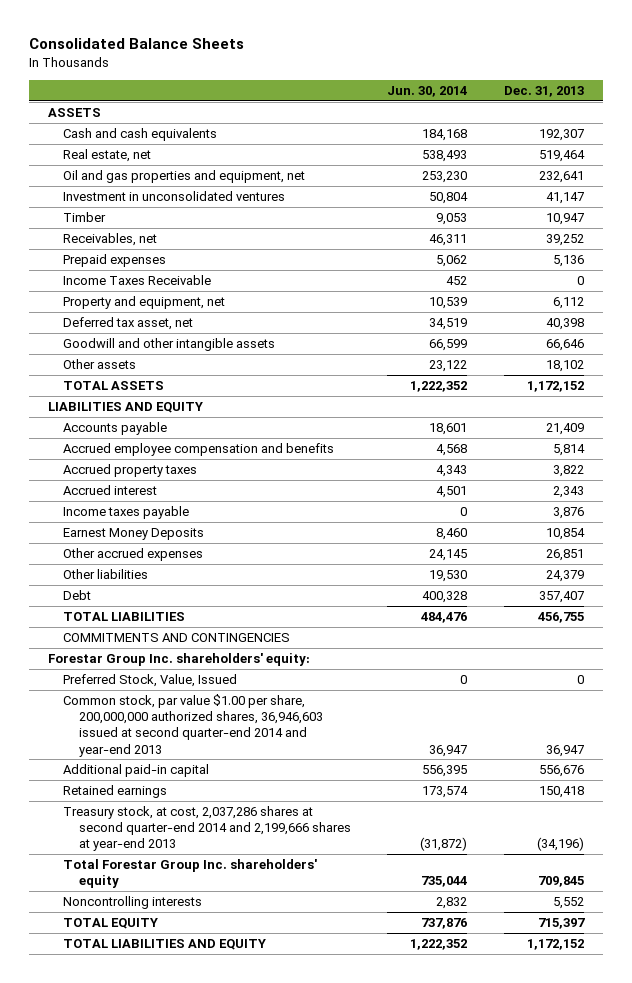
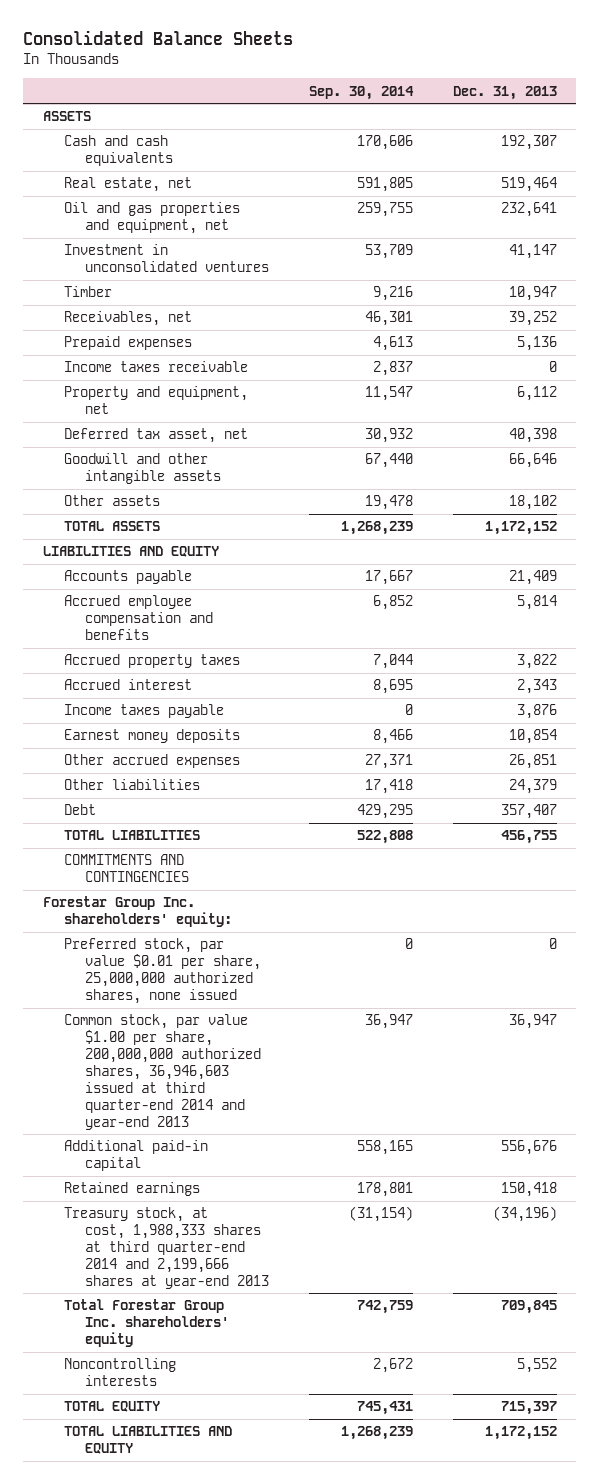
[387,85,468,97] Jun. 30, 2014 -> none
none -> [309,85,415,100] Sep. 30, 2014
[63,274,212,285] Income Taxes Receivable -> [64,361,249,373] Income taxes receivable
[63,527,205,540] Earnest Money Deposits -> [64,729,241,744] Earnest money deposits
[63,673,238,687] Preferred Stock, Value, Issued -> [64,938,262,1005] Preferred stock, par value $0.01 per share, 25,000,000 authorized shares, none issued
[63,693,323,757] Common stock, par value $1.00 per share, 200,000,000 authorized shares, 36,946,603 issued at second quarter-end 2014 and year-end 2013 -> [64,1014,262,1130] Common stock, par value $1.00 per share, 200,000,000 authorized shares, 36,946,603 issued at third quarter-end 2014 and year-end 2013
[63,805,351,852] Treasury stock, at cost, 2,037,286 shares at second quarter-end 2014 and 2,199,666 shares at year-end 2013 -> [64,1207,270,1290] Treasury stock, at cost, 1,988,333 shares at third quarter-end 2014 and 2,199,666 shares at year-end 2013

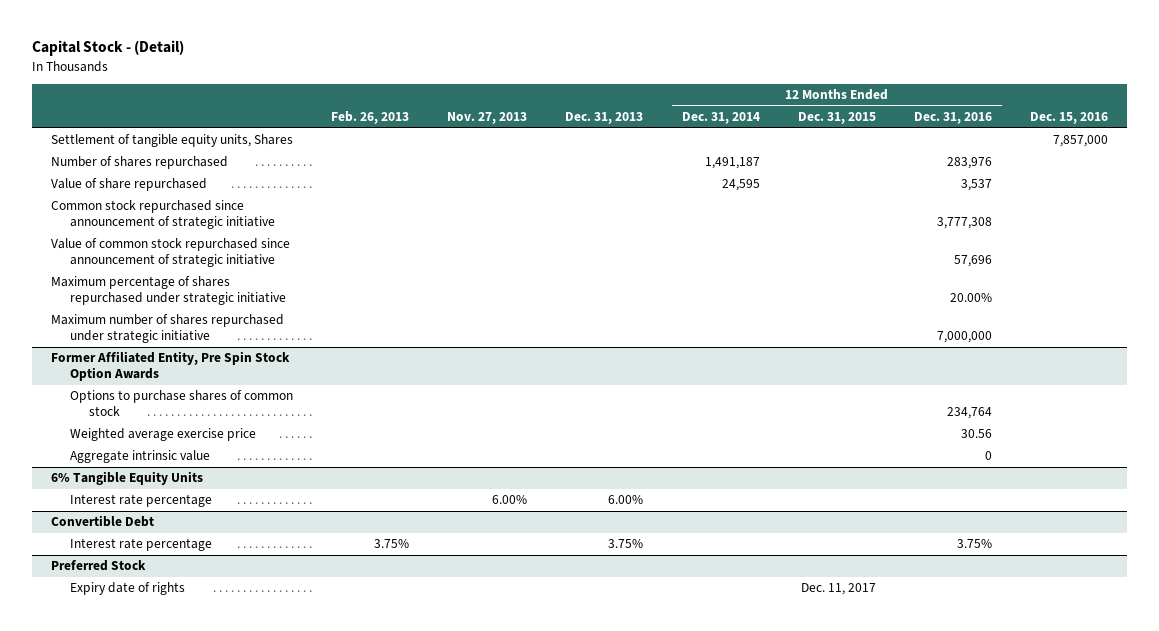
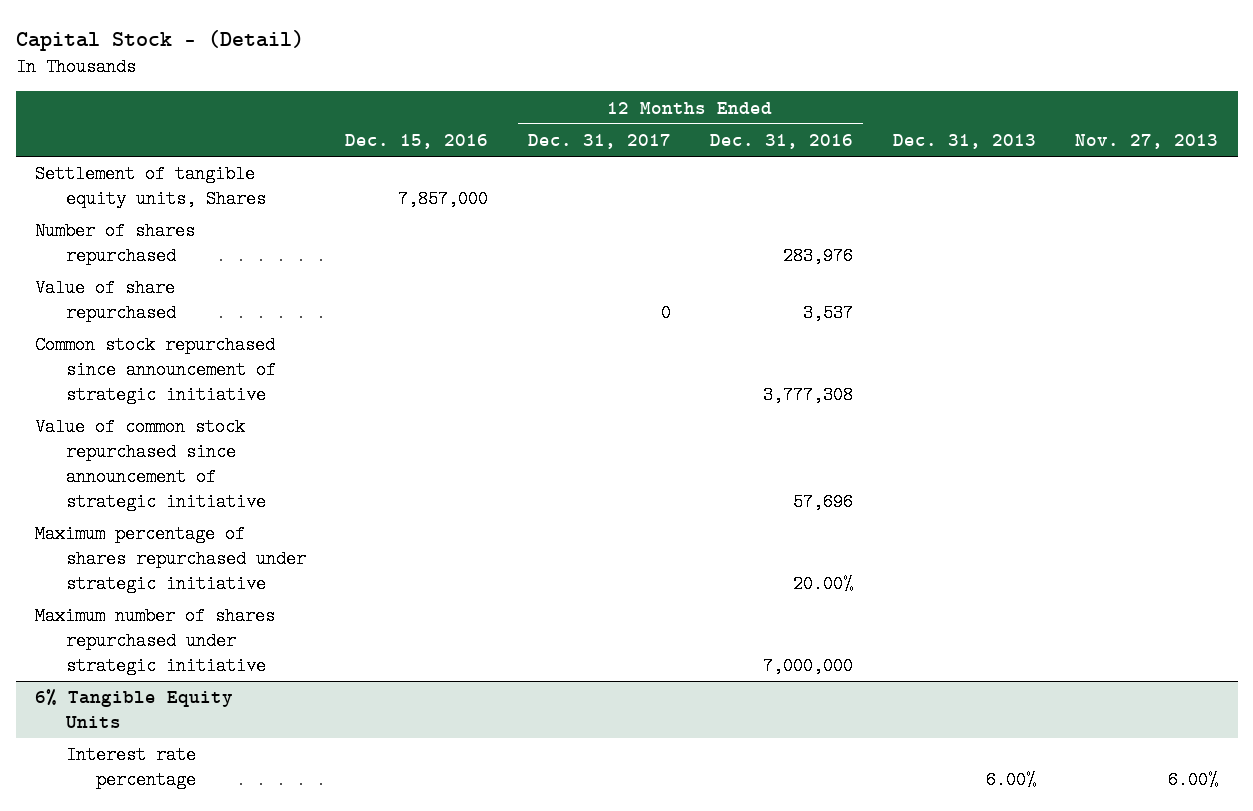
[331,111,410,125] Feb. 26, 2013 -> none
[681,112,760,125] Dec. 31, 2014 -> none
[797,112,876,125] Dec. 31, 2015 -> none
none -> [527,133,671,149] Dec. 31, 2017
[50,351,290,382] Former Affiliated Entity, Pre Spin Stock Option Awards -> none
[69,390,293,417] Options to purchase shares of common stock -> none
[69,428,256,442] Weighted average exercise price -> none
[69,450,210,464] Aggregate intrinsic value -> none
[50,515,154,528] Convertible Debt -> none
[69,538,212,552] Interest rate percentage -> none
[50,560,146,572] Preferred Stock -> none
[69,582,185,596] Expiry date of rights -> none

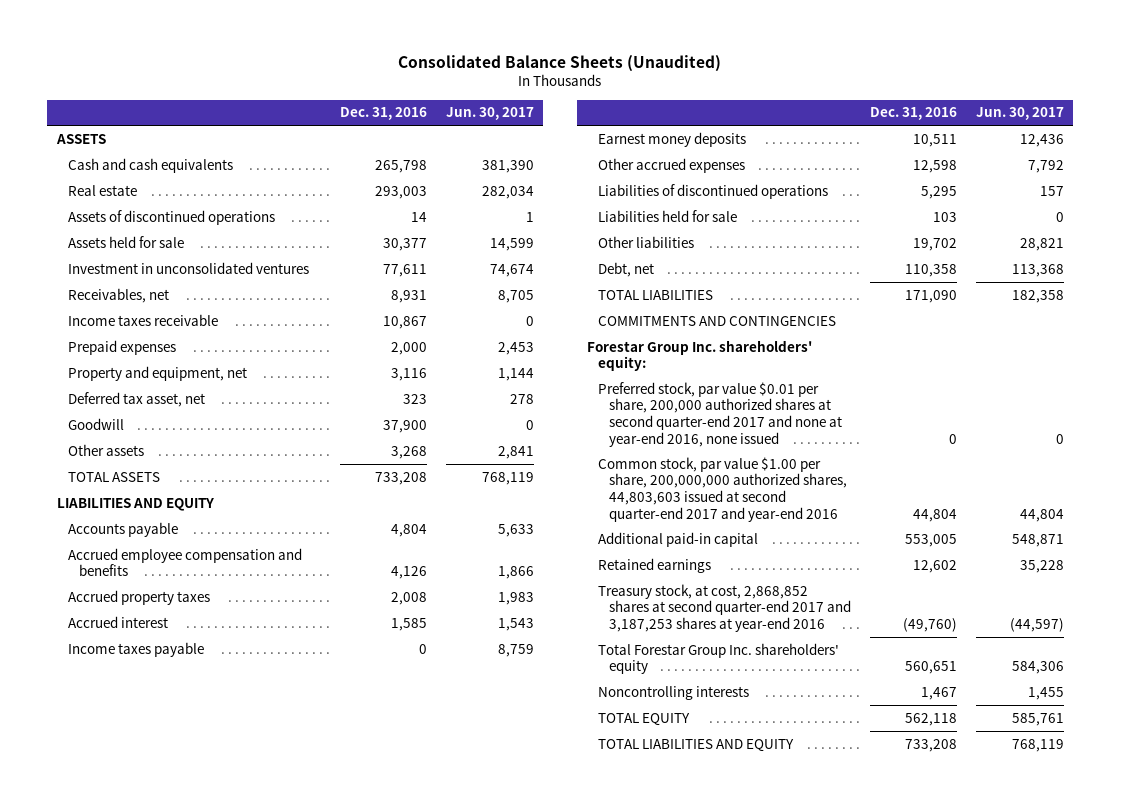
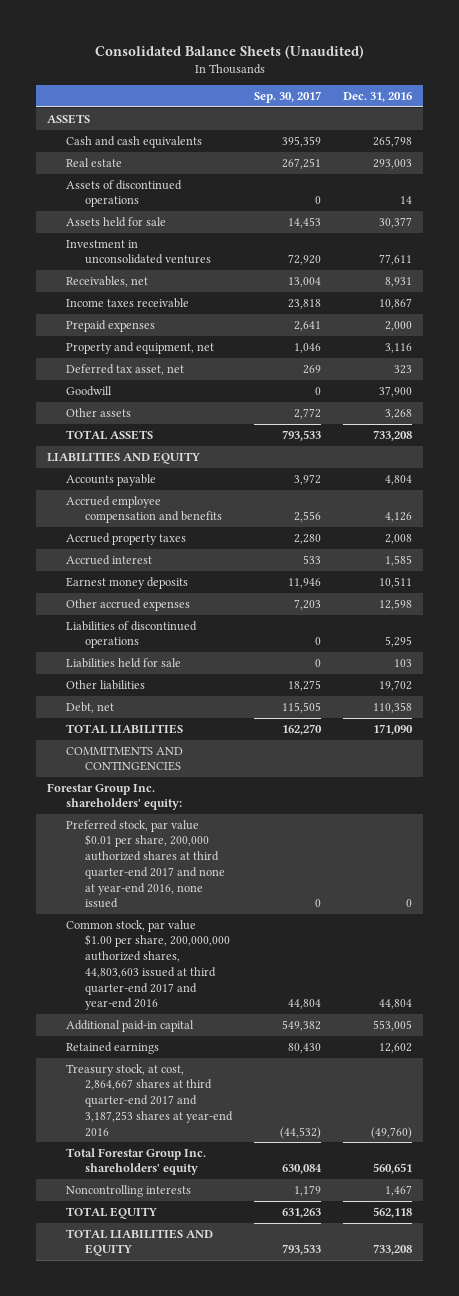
[445,107,534,121] Jun. 30, 2017 -> none
none -> [254,91,322,104] Sep. 30, 2017
[67,641,204,657] Income taxes payable -> none
[597,381,842,447] Preferred stock, par value $0.01 per share, 200,000 authorized shares at second quarter-end 2017 and none at year-end 2016, none issued -> [66,819,226,909] Preferred stock, par value $0.01 per share, 200,000 authorized shares at third quarter-end 2017 and none at year-end 2016, none issued
[597,456,847,522] Common stock, par value $1.00 per share, 200,000,000 authorized shares, 44,803,603 issued at second quarter-end 2017 and year-end 2016 -> [66,919,231,1011] Common stock, par value $1.00 per share, 200,000,000 authorized shares, 44,803,603 issued at third quarter-end 2017 and year-end 2016
[597,583,851,632] Treasury stock, at cost, 2,868,852 shares at second quarter-end 2017 and 3,187,253 shares at year-end 2016 -> [66,1063,234,1137] Treasury stock, at cost, 2,864,667 shares at third quarter-end 2017 and 3,187,253 shares at year-end 2016

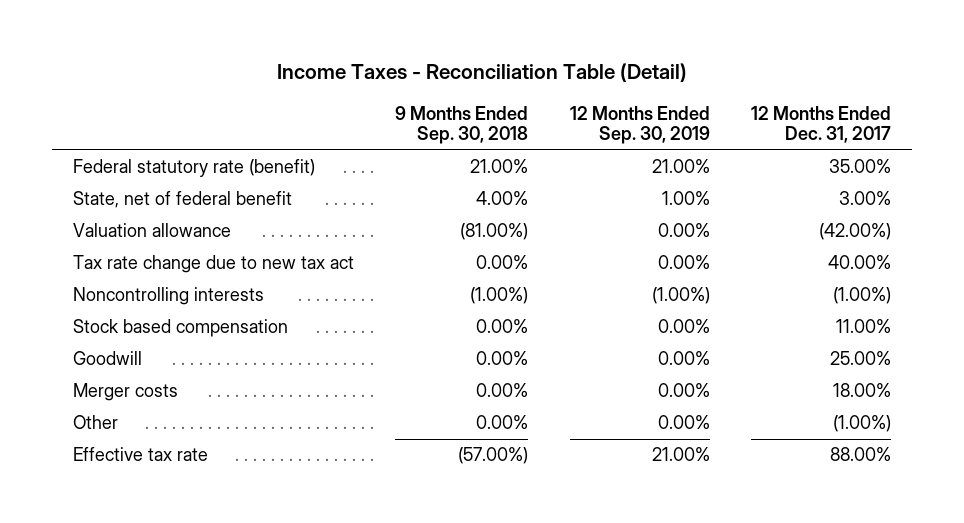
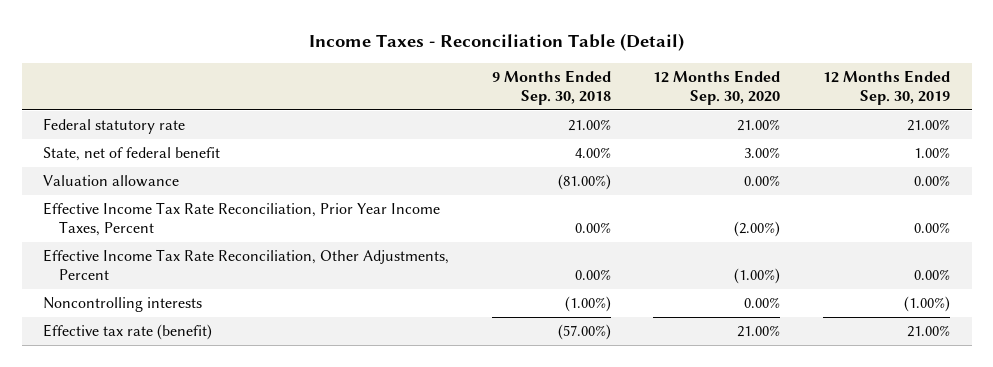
[751,105,892,144] 12 Months Ended Dec. 31, 2017 -> none
none -> [653,69,781,105] 12 Months Ended Sep. 30, 2020
[72,159,315,178] Federal statutory rate (benefit) -> [43,118,186,135] Federal statutory rate
[72,255,354,274] Tax rate change due to new tax act -> none
none -> [43,202,441,237] Effective Income Tax Rate Reconciliation, Prior Year Income Taxes, Percent
none -> [43,249,450,281] Effective Income Tax Rate Reconciliation, Other Adjustments, Percent
[72,319,288,338] Stock based compensation -> none
[72,351,142,366] Goodwill -> none
[72,383,178,402] Merger costs -> none
[72,415,118,430] Other -> none
[72,447,208,462] Effective tax rate -> [43,324,213,341] Effective tax rate (benefit)

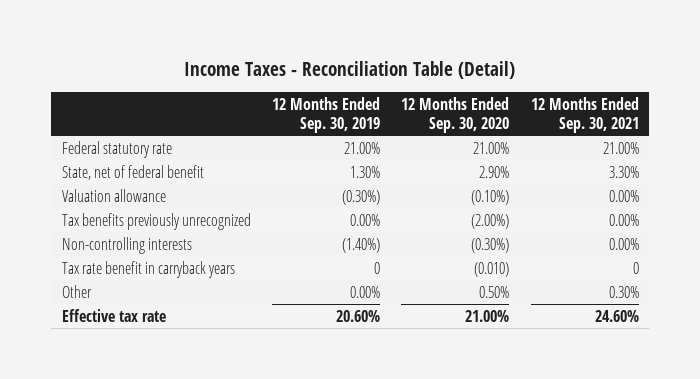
[491,69,611,105] 9 Months Ended Sep. 30, 2018 -> none
none -> [530,96,639,133] 12 Months Ended Sep. 30, 2021
[43,249,450,281] Effective Income Tax Rate Reconciliation, Other Adjustments, Percent -> none
[744,147,781,159] 3.00% -> [479,165,510,178] 2.90%
[914,147,951,159] 1.00% -> [350,165,381,178] 1.30%
[744,175,781,187] 0.00% -> [471,189,510,205] (0.10%)
[914,175,951,187] 0.00% -> [342,189,381,205] (0.30%)
[43,202,441,237] Effective Income Tax Rate Reconciliation, Prior Year Income Taxes, Percent -> [61,212,251,230] Tax benefits previously unrecognized
[43,297,203,313] Noncontrolling interests -> [61,236,192,254] Non-controlling interests
[744,297,781,309] 0.00% -> [471,237,510,253] (0.30%)
[904,296,951,313] (1.00%) -> [342,237,381,253] (1.40%)
none -> [61,260,235,278] Tax rate benefit in carryback years
none -> [61,284,92,298] Other
[43,324,213,341] Effective tax rate (benefit) -> [61,308,166,322] Effective tax rate
[907,325,951,338] 21.00% -> [336,309,381,322] 20.60%

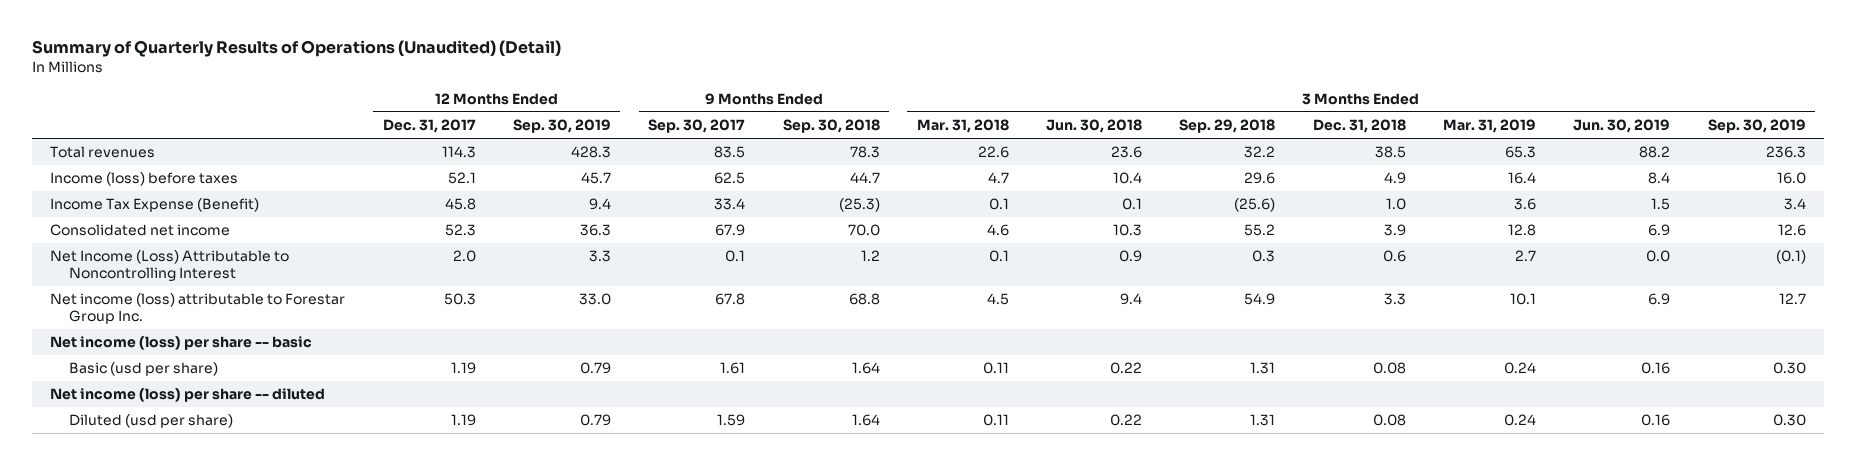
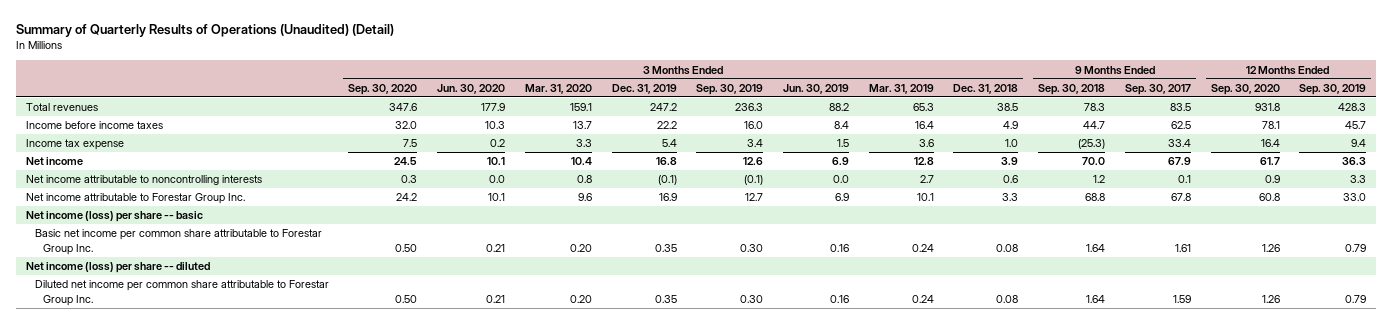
[382,119,476,134] Dec. 31, 2017 -> none
[916,119,1009,134] Mar. 31, 2018 -> none
[1046,119,1143,134] Jun. 30, 2018 -> none
[1179,119,1276,134] Sep. 29, 2018 -> none
none -> [348,83,418,95] Sep. 30, 2020
none -> [437,83,506,94] Jun. 30, 2020
none -> [524,83,592,94] Mar. 31, 2020
none -> [611,83,677,94] Dec. 31, 2019
none -> [1210,83,1280,95] Sep. 30, 2020
[50,172,239,187] Income (loss) before taxes -> [26,121,164,130] Income before income taxes
[50,198,260,213] Income Tax Expense (Benefit) -> [26,139,125,151] Income tax expense
[50,224,231,237] Consolidated net income -> [26,157,84,166] Net income
[50,250,290,281] Net Income (Loss) Attributable to Noncontrolling Interest -> [26,175,263,186] Net income attributable to noncontrolling interests
[50,293,346,324] Net income (loss) attributable to Forestar Group Inc. -> [26,193,246,205] Net income attributable to Forestar Group Inc.
[69,362,219,377] Basic (usd per share) -> [34,229,322,255] Basic net income per common share attributable to Forestar Group Inc.
[69,414,234,429] Diluted (usd per share) -> [34,280,329,306] Diluted net income per common share attributable to Forestar Group Inc.

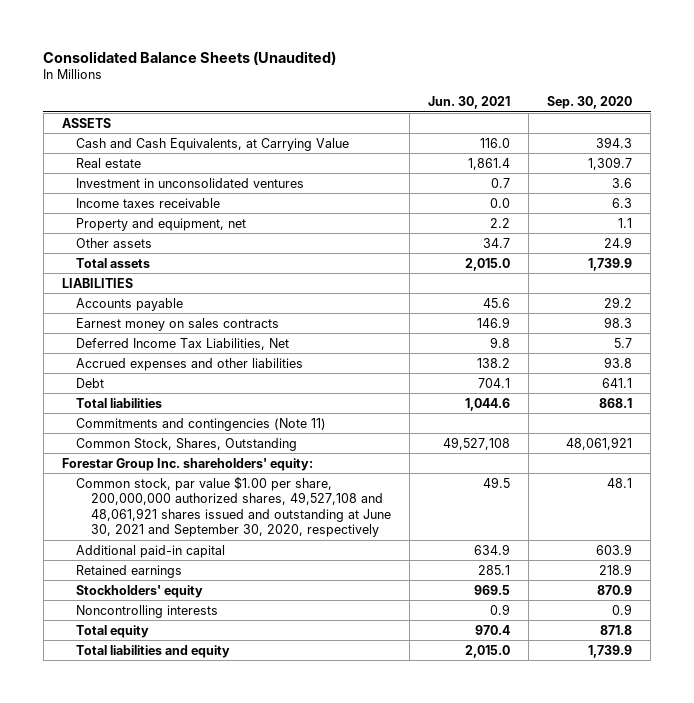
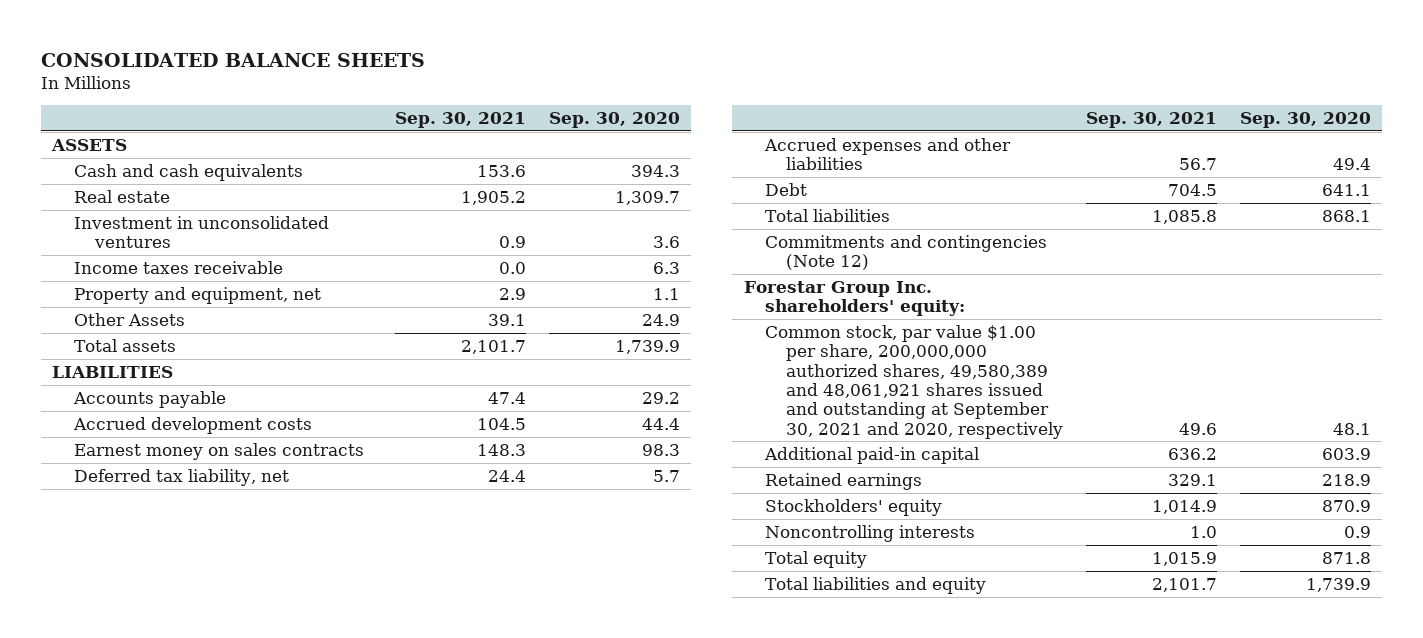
[43,50,337,65] Consolidated Balance Sheets (Unaudited) -> [40,52,425,67] CONSOLIDATED BALANCE SHEETS
[427,96,510,110] Jun. 30, 2021 -> none
none -> [394,112,526,129] Sep. 30, 2021
[76,137,350,151] Cash and Cash Equivalents, at Carrying Value -> [73,163,303,181] Cash and cash equivalents
[76,237,153,248] Other assets -> [73,312,185,326] Other Assets
none -> [72,416,312,434] Accrued development costs
[76,337,290,350] Deferred Income Tax Liabilities, Net -> [73,468,289,486] Deferred tax liability, net
[603,356,632,368] 93.8 -> [1332,158,1371,171] 49.4
[76,437,298,451] Common Stock, Shares, Outstanding -> none
[76,417,327,431] Commitments and contingencies (Note 11) -> [764,234,1047,271] Commitments and contingencies (Note 12)
[76,475,391,538] Common stock, par value $1.00 per share, 200,000,000 authorized shares, 49,527,108 and 48,061,921 shares issued and outstanding at June 30, 2021 and September 30, 2020, respectively -> [764,324,1064,439] Common stock, par value $1.00 per share, 200,000,000 authorized shares, 49,580,389 and 48,061,921 shares issued and outstanding at September 30, 2021 and 2020, respectively

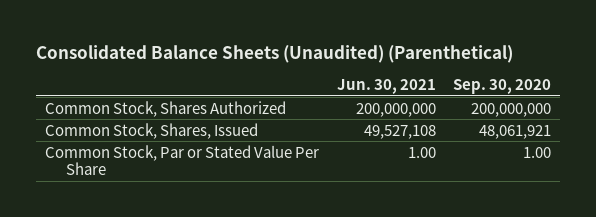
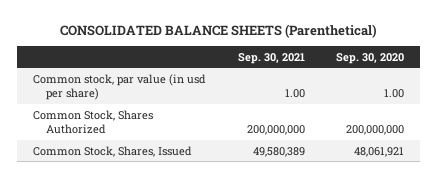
[35,44,513,63] Consolidated Balance Sheets (Unaudited) (Parenthetical) -> [59,23,377,38] CONSOLIDATED BALANCE SHEETS (Parenthetical)
[336,79,436,95] Jun. 30, 2021 -> none
none -> [237,52,305,64] Sep. 30, 2021
none -> [33,73,207,101] Common stock, par value (in usd per share)
[44,144,319,176] Common Stock, Par or Stated Value Per Share -> none

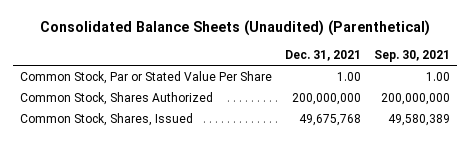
[59,23,377,38] CONSOLIDATED BALANCE SHEETS (Parenthetical) -> [39,20,430,37] Consolidated Balance Sheets (Unaudited) (Parenthetical)
[336,52,405,64] Sep. 30, 2020 -> none
none -> [284,49,361,61] Dec. 31, 2021
[33,73,207,101] Common stock, par value (in usd per share) -> [19,70,272,84] Common Stock, Par or Stated Value Per Share

